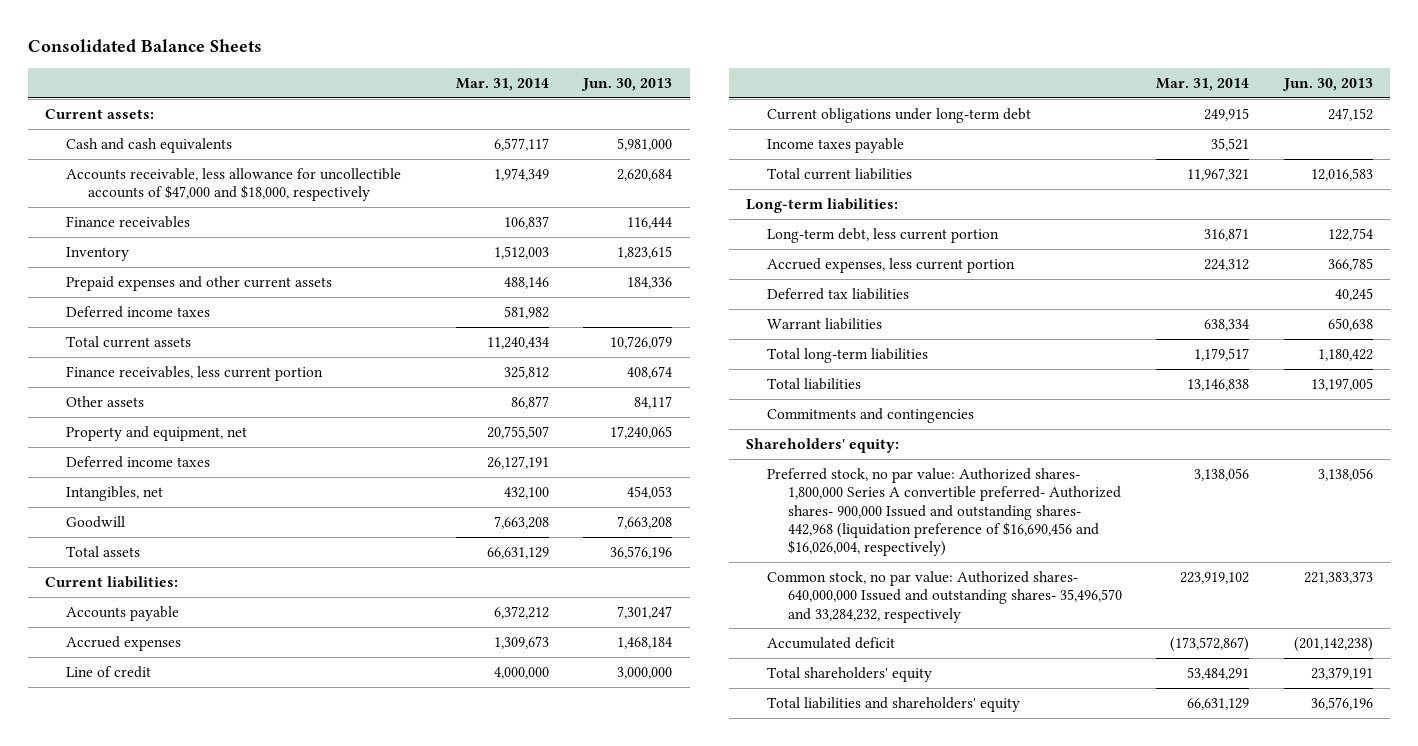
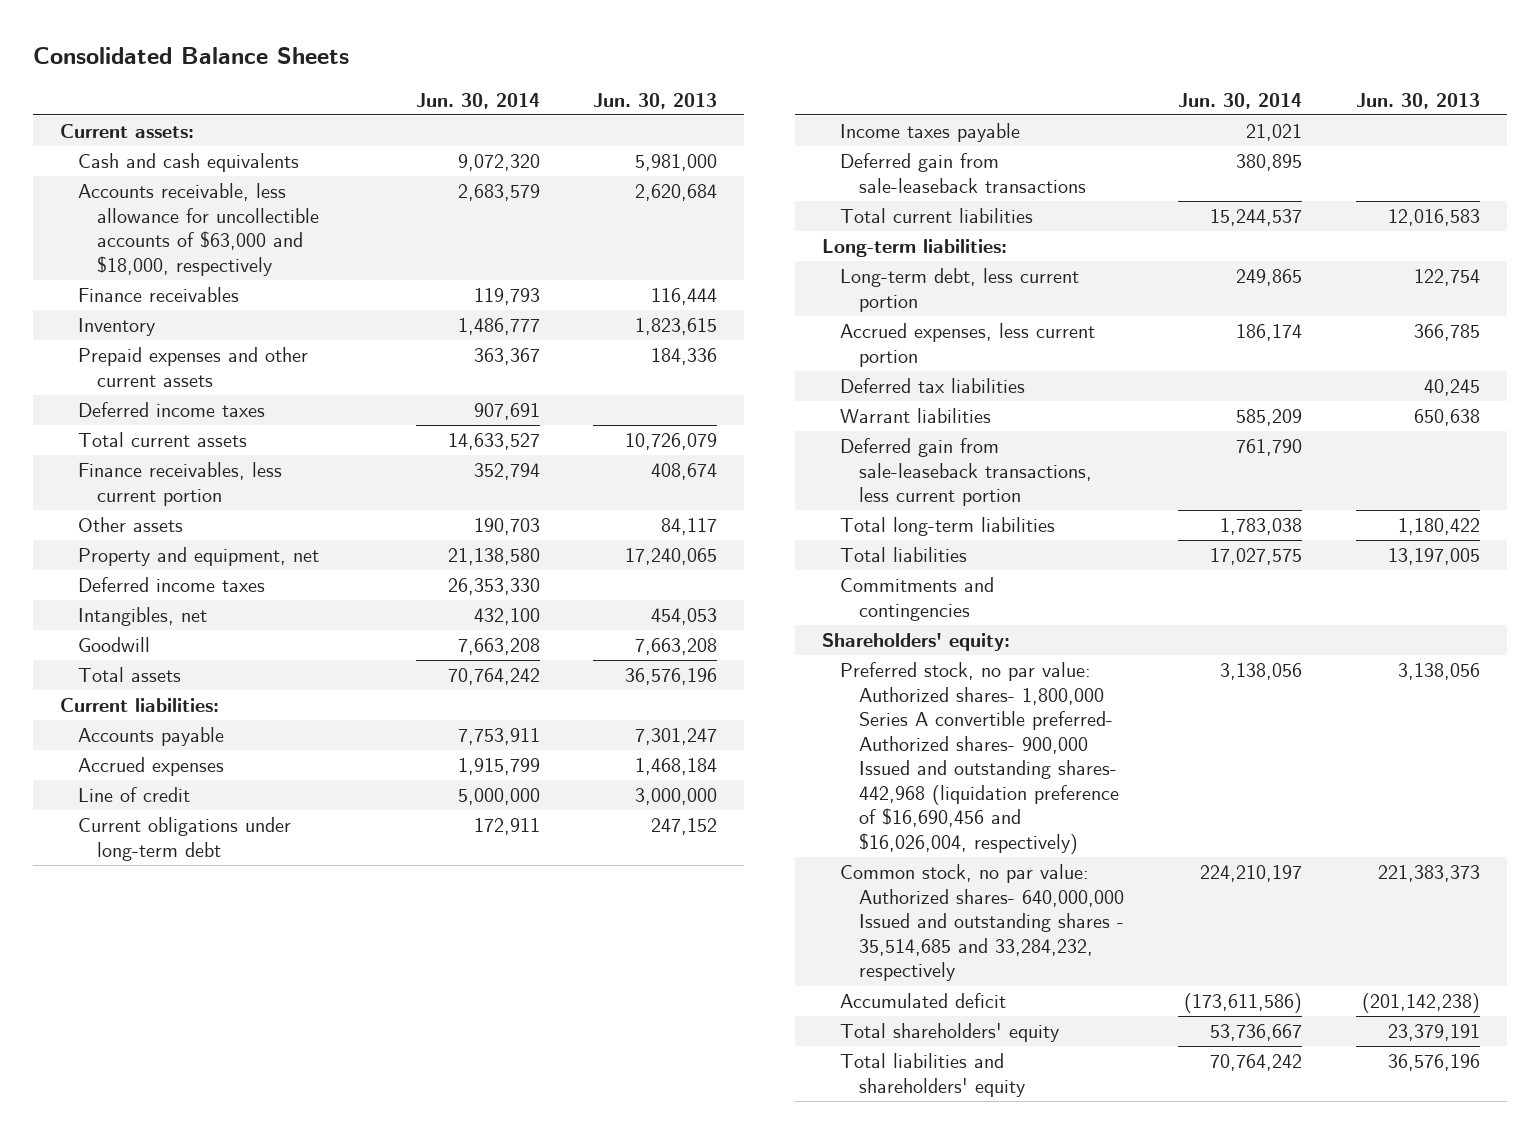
[455,77,549,91] Mar. 31, 2014 -> none
none -> [415,92,540,109] Jun. 30, 2014
[66,167,402,202] Accounts receivable, less allowance for uncollectible accounts of $47,000 and $18,000, respectively -> [78,183,319,276] Accounts receivable, less allowance for uncollectible accounts of $63,000 and $18,000, respectively
none -> [840,153,1086,193] Deferred gain from sale-leaseback transactions
none -> [840,438,1092,507] Deferred gain from sale-leaseback transactions, less current portion
[766,570,1122,623] Common stock, no par value: Authorized shares- 640,000,000 Issued and outstanding shares- 35,496,570 and 33,284,232, respectively -> [840,864,1124,982] Common stock, no par value: Authorized shares- 640,000,000 Issued and outstanding shares - 35,514,685 and 33,284,232, respectively

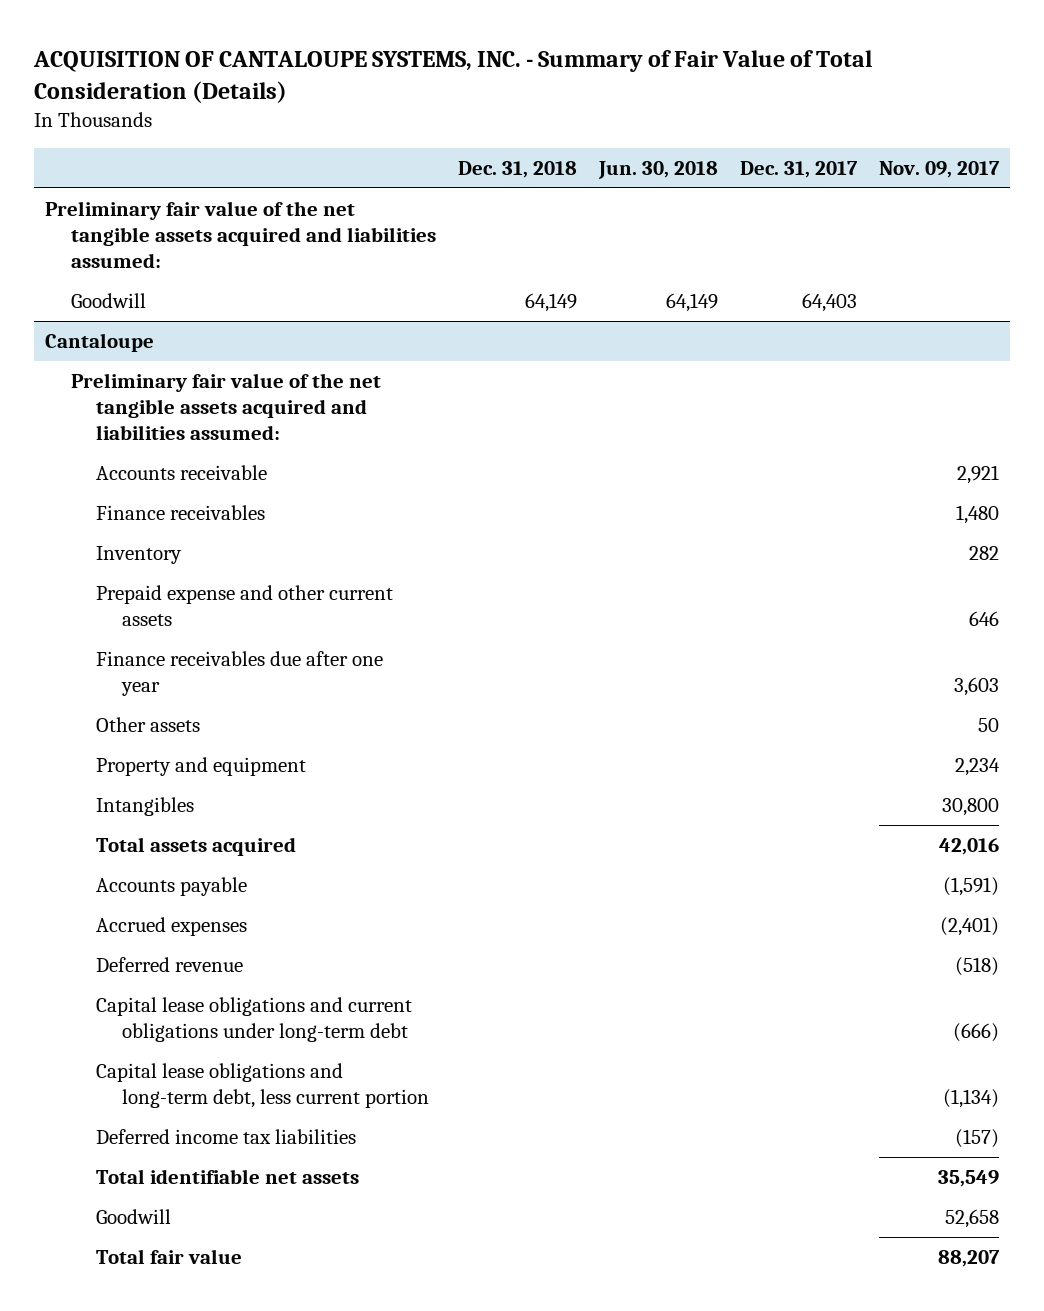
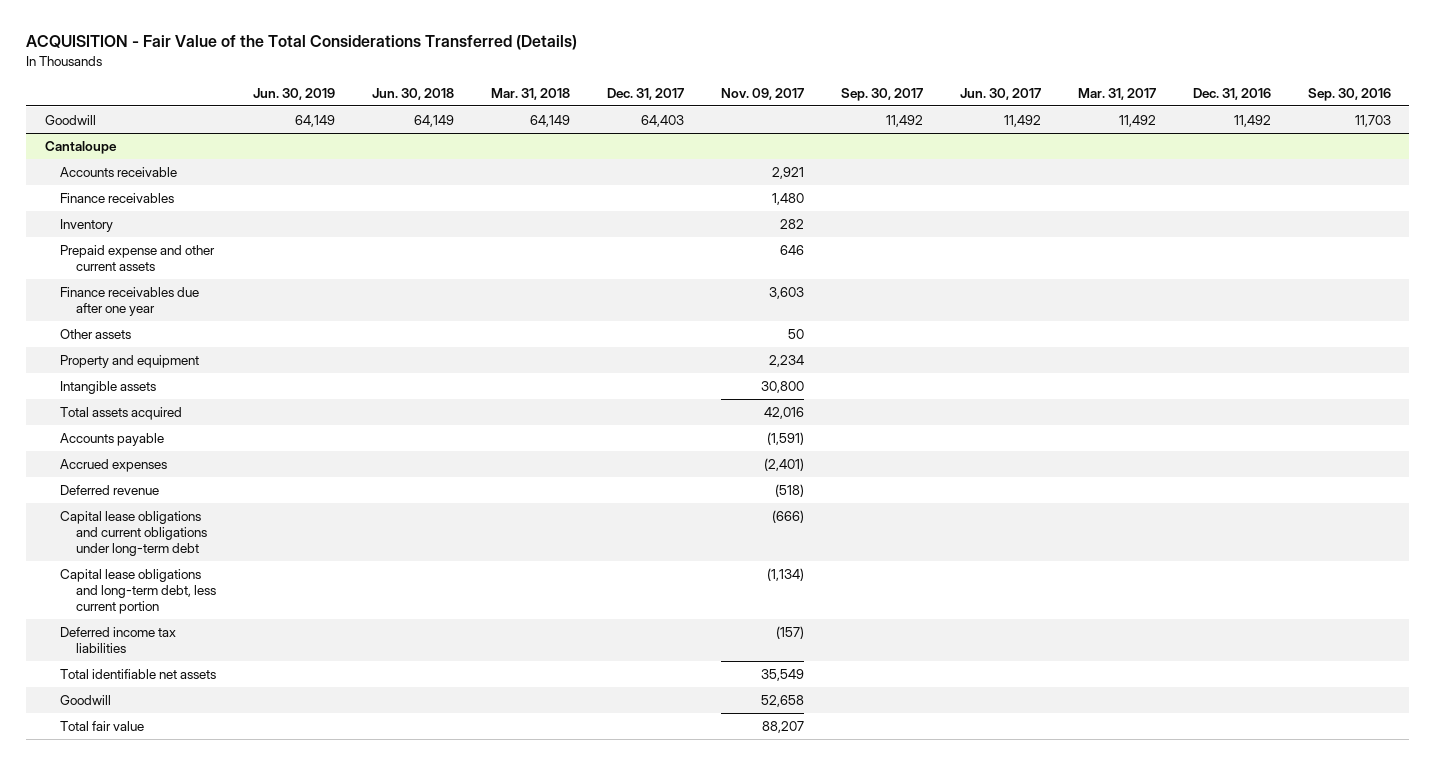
[33,49,873,103] ACQUISITION OF CANTALOUPE SYSTEMS, INC. - Summary of Fair Value of Total Consideration (Details) -> [26,35,578,51] ACQUISITION - Fair Value of the Total Considerations Transferred (Details)
[457,161,577,179] Dec. 31, 2018 -> none
none -> [253,87,336,100] Jun. 30, 2019
none -> [490,87,570,100] Mar. 31, 2018
none -> [840,87,923,101] Sep. 30, 2017
none -> [959,87,1041,100] Jun. 30, 2017
none -> [1077,87,1156,100] Mar. 31, 2017
none -> [1192,87,1271,100] Dec. 31, 2016
none -> [1307,87,1391,101] Sep. 30, 2016
[45,200,436,268] Preliminary fair value of the net tangible assets acquired and liabilities assumed: -> none
[70,372,381,440] Preliminary fair value of the net tangible assets acquired and liabilities assumed: -> none
[96,796,195,816] Intangibles -> [60,380,157,394] Intangible assets

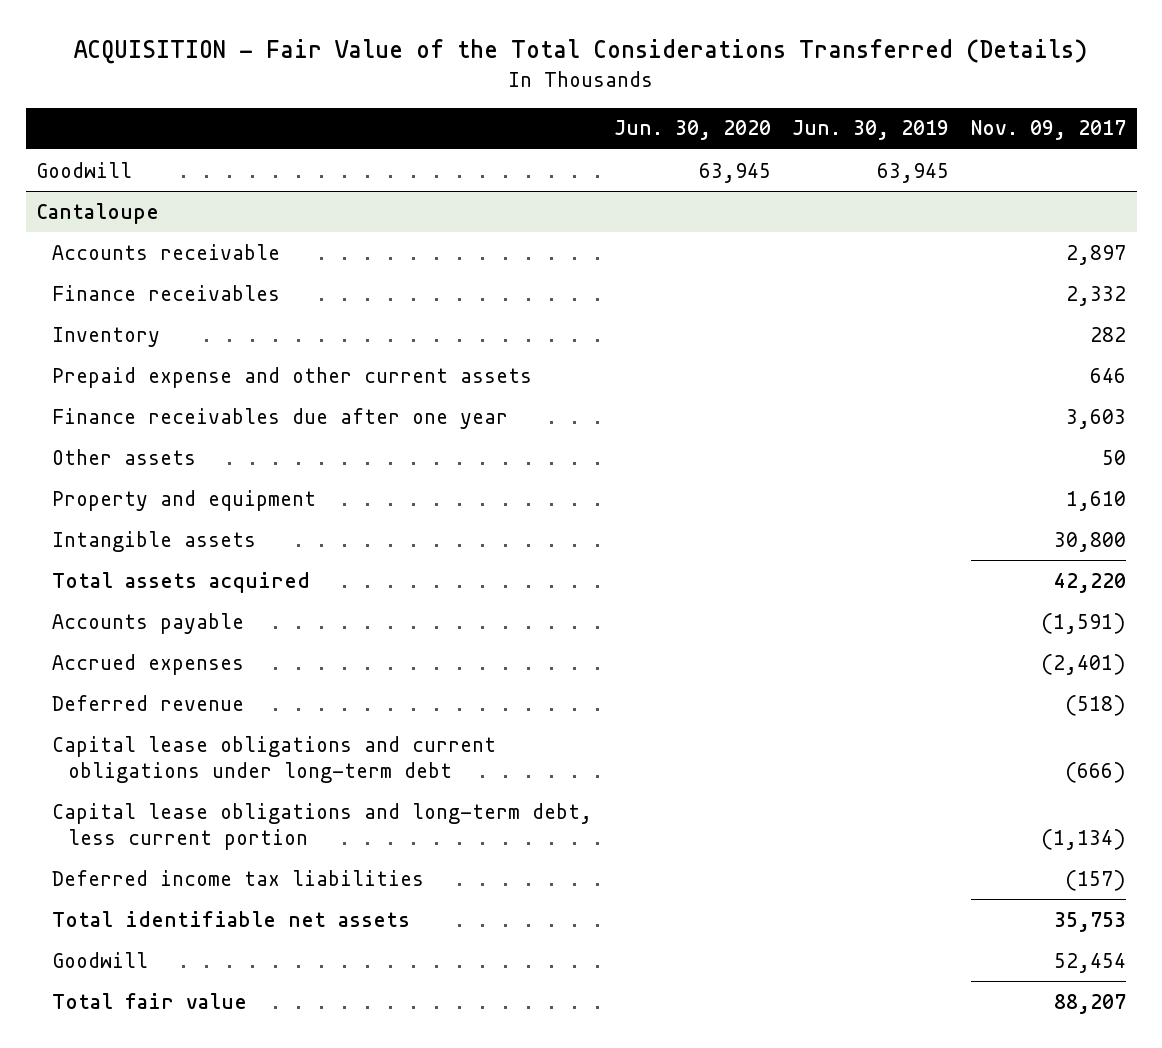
[371,87,454,100] Jun. 30, 2018 -> none
[490,87,570,100] Mar. 31, 2018 -> none
[606,87,684,100] Dec. 31, 2017 -> none
[840,87,923,101] Sep. 30, 2017 -> none
[959,87,1041,100] Jun. 30, 2017 -> none
[1077,87,1156,100] Mar. 31, 2017 -> none
[1192,87,1271,100] Dec. 31, 2016 -> none
[1307,87,1391,101] Sep. 30, 2016 -> none
none -> [613,120,771,141] Jun. 30, 2020
[295,114,336,127] 64,149 -> [877,162,950,183] 63,945
[771,166,804,179] 2,921 -> [1065,244,1126,265] 2,897
[771,192,804,205] 1,480 -> [1065,285,1126,306] 2,332
[768,354,804,367] 2,234 -> [1065,490,1126,511] 1,610
[763,406,804,419] 42,016 -> [1053,572,1126,593] 42,220
[760,668,804,681] 35,549 -> [1053,911,1126,932] 35,753
[760,694,804,707] 52,658 -> [1053,952,1126,973] 52,454

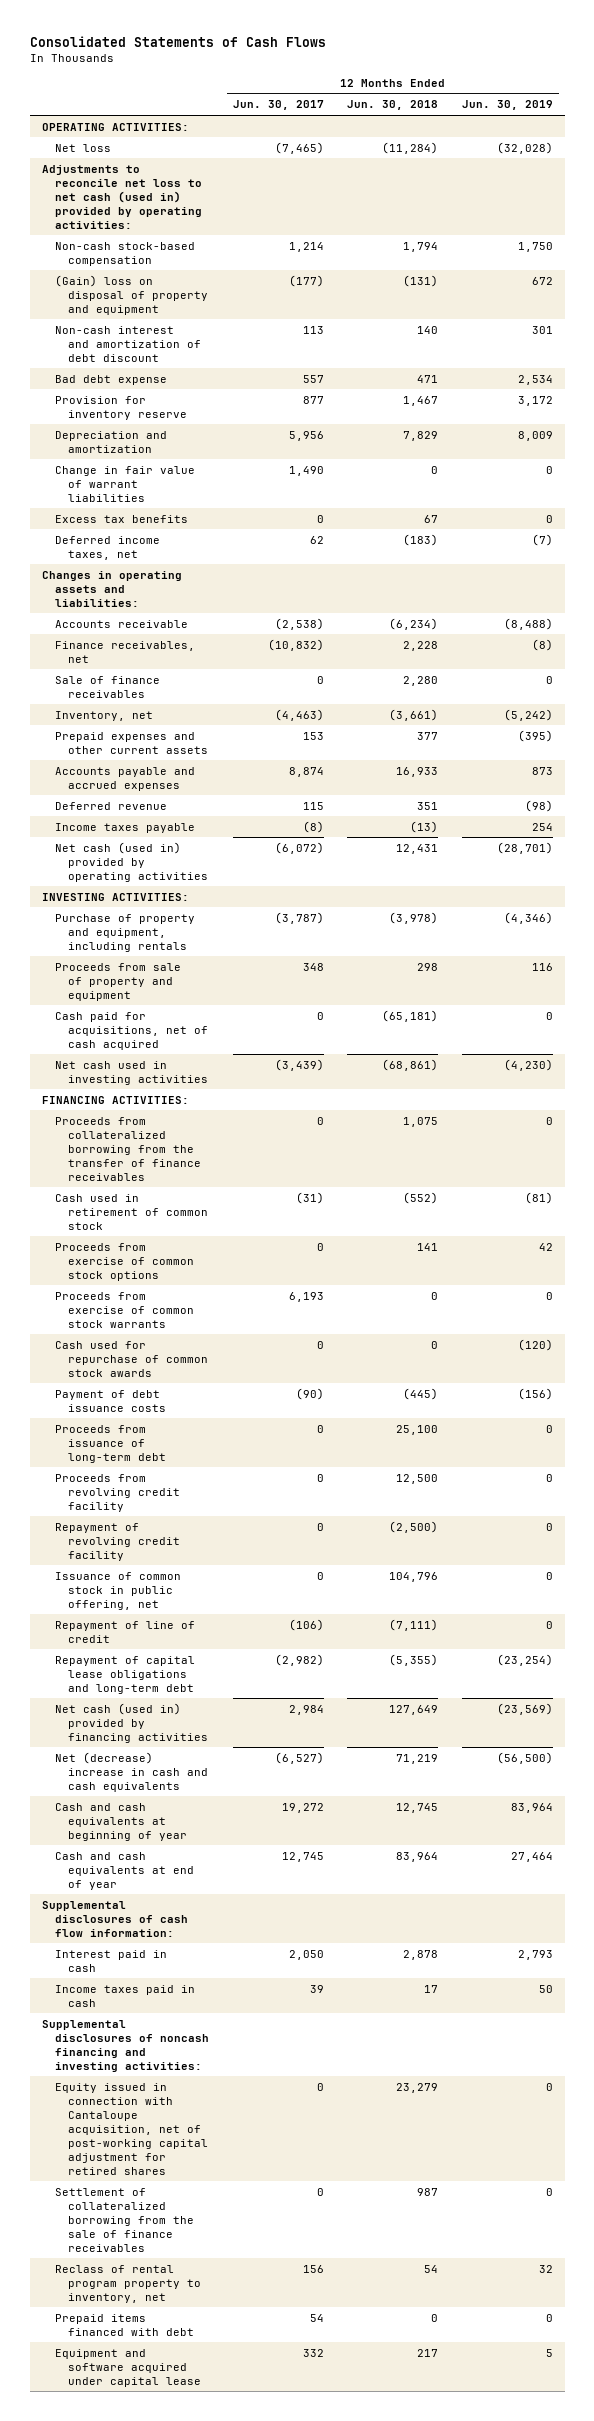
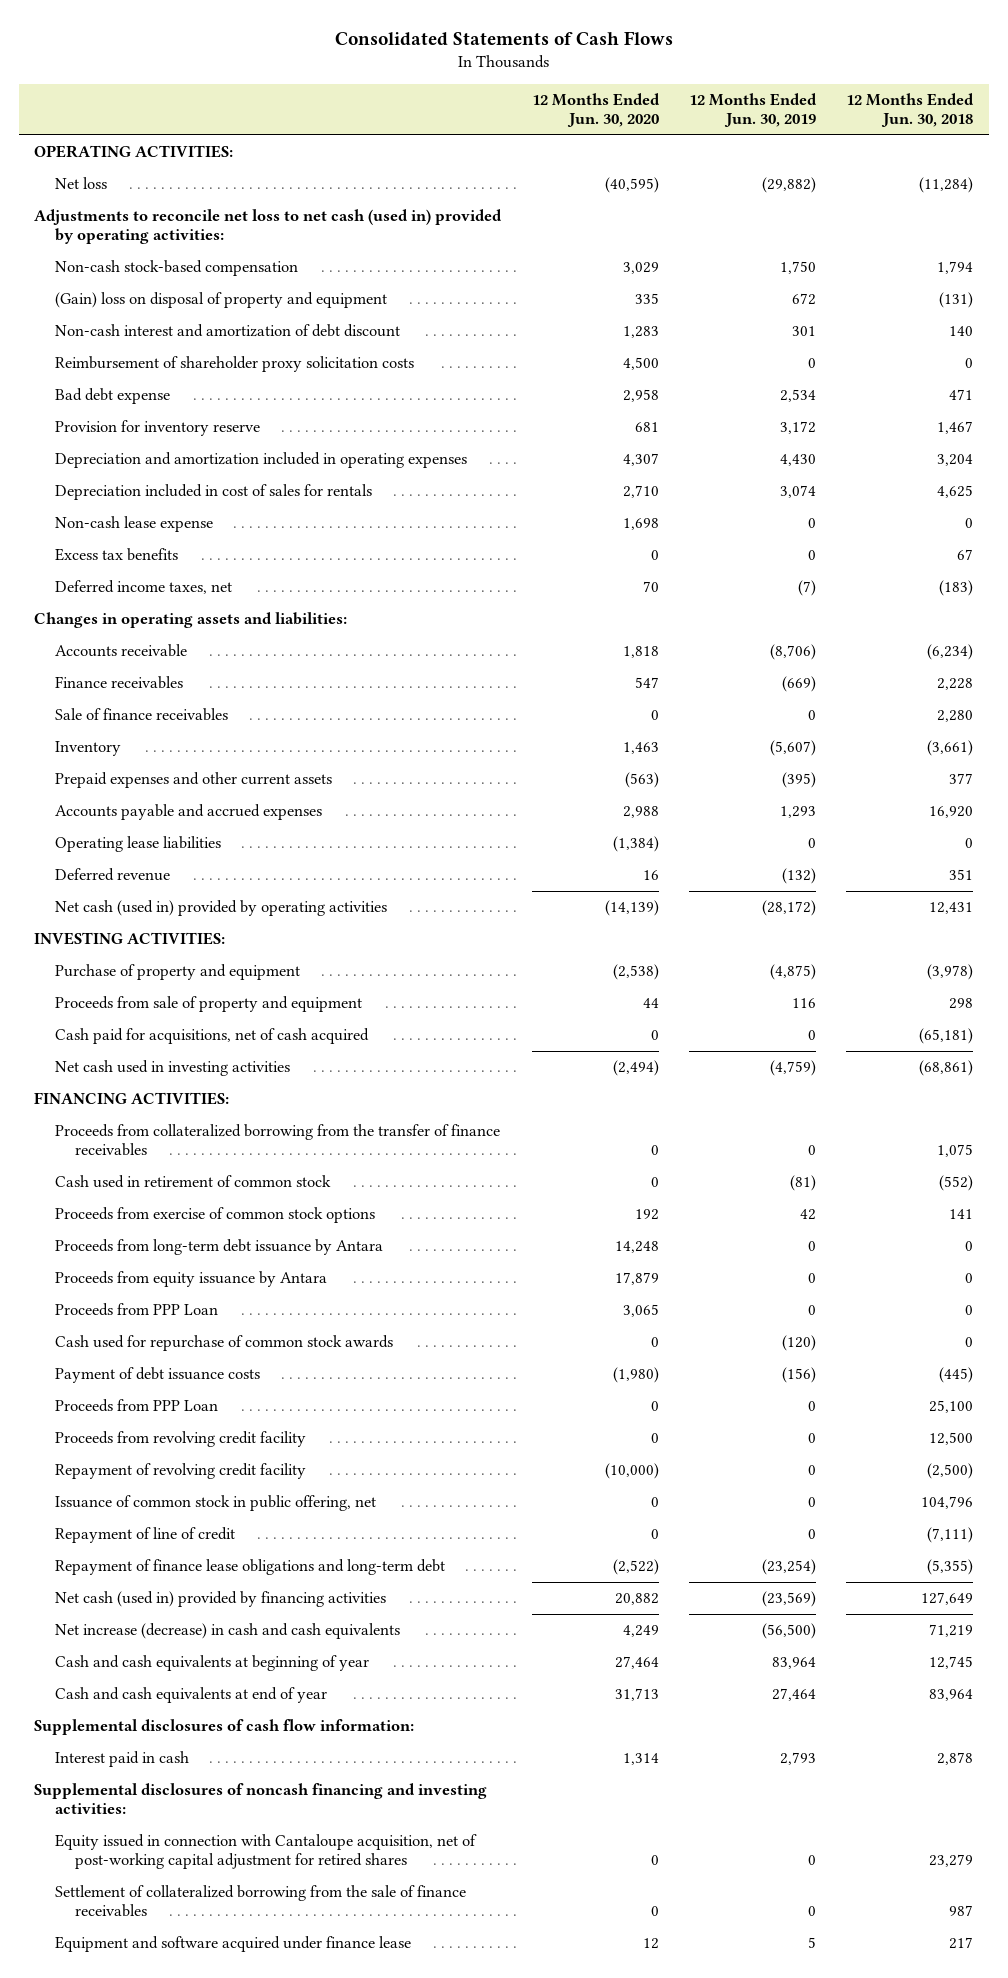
[232,100,324,111] Jun. 30, 2017 -> none
none -> [531,92,660,128] 12 Months Ended Jun. 30, 2020
[496,141,553,154] (32,028) -> [762,177,817,194] (29,882)
none -> [54,356,414,373] Reimbursement of shareholder proxy solicitation costs
[54,430,167,453] Depreciation and amortization -> none
[54,465,195,502] Change in fair value of warrant liabilities -> none
none -> [54,452,467,469] Depreciation and amortization included in operating expenses
none -> [54,484,372,501] Depreciation included in cost of sales for rentals
none -> [54,516,213,533] Non-cash lease expense
[503,617,553,630] (8,488) -> [770,644,817,661] (8,706)
[54,640,195,663] Finance receivables, net -> [54,676,183,690] Finance receivables
[531,638,553,651] (8) -> [782,676,817,693] (669)
[54,710,153,721] Inventory, net -> [54,741,121,757] Inventory
[503,708,553,721] (5,242) -> [770,740,817,757] (5,607)
[54,822,195,833] Income taxes payable -> none
[396,766,439,777] 16,933 -> [929,806,974,819] 16,920
[531,766,553,775] 873 -> [780,806,817,819] 1,293
none -> [54,836,221,853] Operating lease liabilities
[524,799,553,812] (98) -> [782,868,817,885] (132)
[496,841,553,854] (28,701) -> [762,900,817,917] (28,172)
[54,913,195,952] Purchase of property and equipment, including rentals -> [54,964,300,981] Purchase of property and equipment
[503,911,553,924] (4,346) -> [770,964,817,981] (4,875)
[503,1058,553,1071] (4,230) -> [770,1060,817,1077] (4,759)
[54,1291,195,1328] Proceeds from exercise of common stock warrants -> none
none -> [54,1239,383,1256] Proceeds from long-term debt issuance by Antara
none -> [54,1271,327,1288] Proceeds from equity issuance by Antara
none -> [54,1303,218,1317] Proceeds from PPP Loan
[54,1424,167,1463] Proceeds from issuance of long-term debt -> [54,1399,218,1413] Proceeds from PPP Loan
[54,1655,195,1694] Repayment of capital lease obligations and long-term debt -> [54,1559,445,1576] Repayment of finance lease obligations and long-term debt
[54,1751,209,1792] Net (decrease) increase in cash and cash equivalents -> [54,1623,400,1640] Net increase (decrease) in cash and cash equivalents
[54,1984,195,2007] Income taxes paid in cash -> none
[54,2264,202,2303] Reclass of rental program property to inventory, net -> none
[54,2313,195,2336] Prepaid items financed with debt -> none
[54,2348,202,2387] Equipment and software acquired under capital lease -> [54,1936,411,1953] Equipment and software acquired under finance lease

